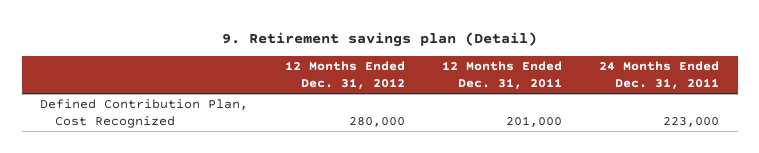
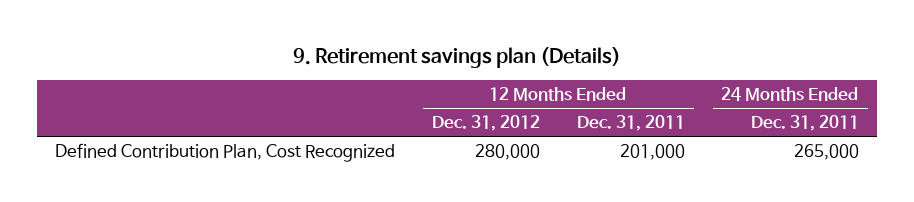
[221,31,537,47] 9. Retirement savings plan (Detail) -> [292,46,621,68] 9. Retirement savings plan (Details)
[663,116,720,127] 223,000 -> [793,144,859,161] 265,000

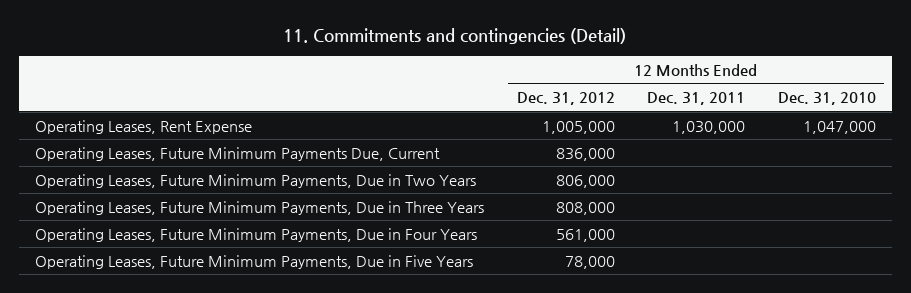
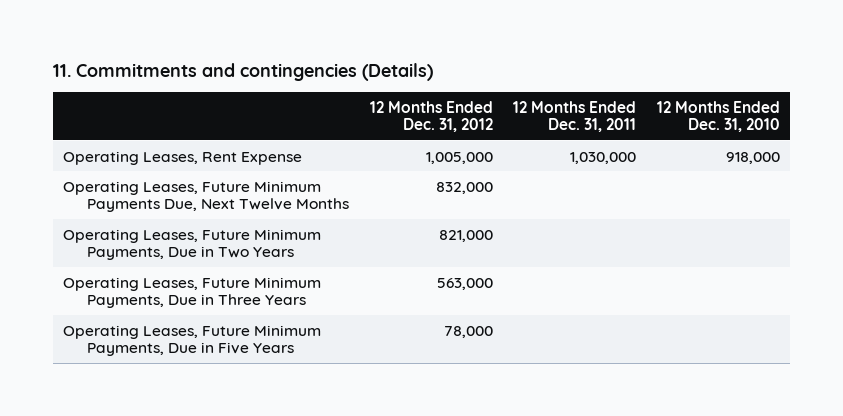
[283,28,627,45] 11. Commitments and contingencies (Detail) -> [52,62,433,81] 11. Commitments and contingencies (Details)
[34,227,477,242] Operating Leases, Future Minimum Payments, Due in Four Years -> none
[803,120,877,134] 1,047,000 -> [726,151,781,164] 918,000
[34,146,440,161] Operating Leases, Future Minimum Payments Due, Current -> [62,180,350,213] Operating Leases, Future Minimum Payments Due, Next Twelve Months
[555,147,615,161] 836,000 -> [435,181,493,194] 832,000
[555,174,615,188] 806,000 -> [438,229,493,242] 821,000
[555,201,615,215] 808,000 -> [436,277,493,290] 563,000

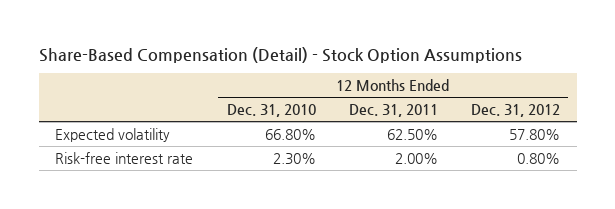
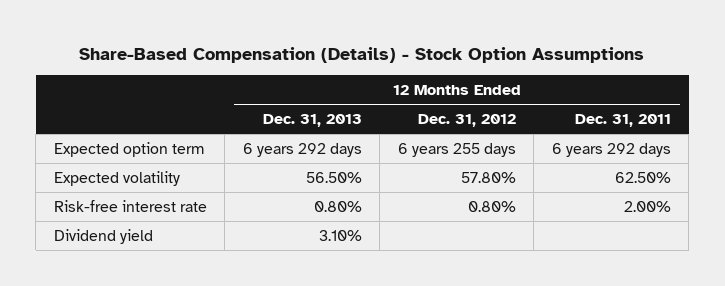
[38,46,522,63] Share-Based Compensation (Detail) - Stock Option Assumptions -> [79,46,645,63] Share-Based Compensation (Details) - Stock Option Assumptions
[226,103,316,117] Dec. 31, 2010 -> none
none -> [262,113,362,127] Dec. 31, 2013
none -> [53,141,204,157] Expected option term
none -> [53,228,153,244] Dividend yield

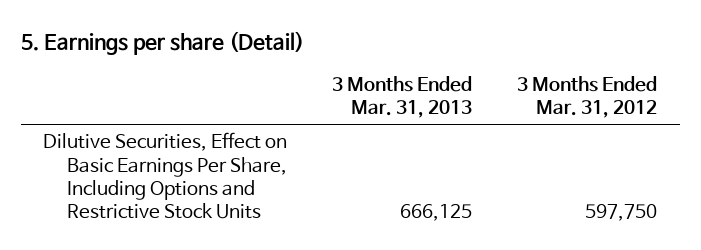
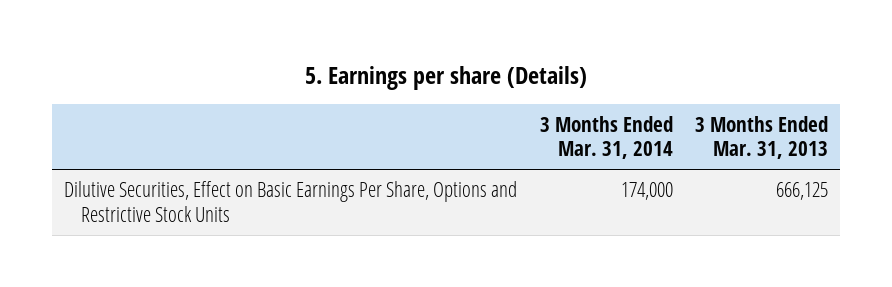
[20,31,304,56] 5. Earnings per share (Detail) -> [305,65,588,90] 5. Earnings per share (Details)
[517,75,658,119] 3 Months Ended Mar. 31, 2012 -> none
none -> [539,115,673,160] 3 Months Ended Mar. 31, 2014
[43,132,288,220] Dilutive Securities, Effect on Basic Earnings Per Share, Including Options and Restrictive Stock Units -> [63,181,517,223] Dilutive Securities, Effect on Basic Earnings Per Share, Options and Restrictive Stock Units

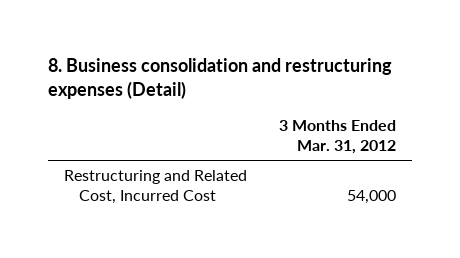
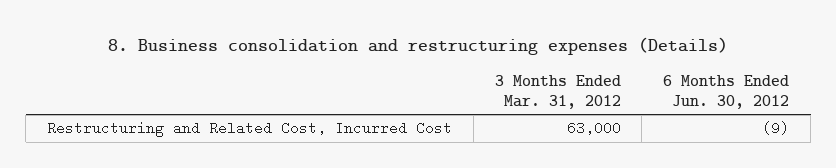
[47,57,392,99] 8. Business consolidation and restructuring expenses (Detail) -> [108,37,729,56] 8. Business consolidation and restructuring expenses (Details)
none -> [663,75,790,109] 6 Months Ended Jun. 30, 2012
[347,189,397,204] 54,000 -> [566,121,621,136] 63,000

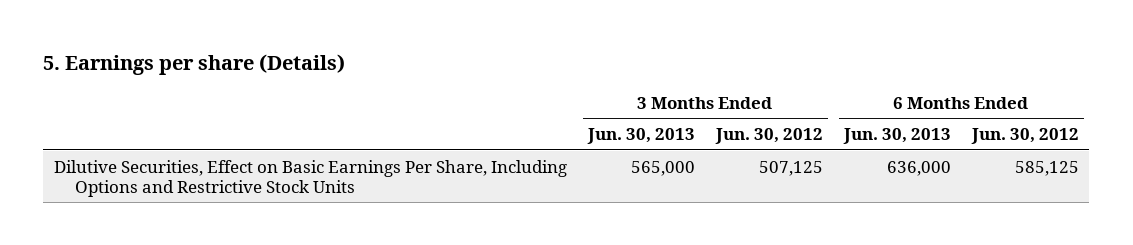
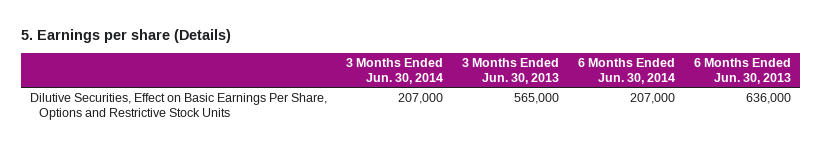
[714,128,823,145] Jun. 30, 2012 -> none
[970,128,1079,145] Jun. 30, 2012 -> none
none -> [346,57,444,84] 3 Months Ended Jun. 30, 2014
none -> [577,57,675,84] 6 Months Ended Jun. 30, 2014
[53,159,567,197] Dilutive Securities, Effect on Basic Earnings Per Share, Including Options and Restrictive Stock Units -> [30,93,328,121] Dilutive Securities, Effect on Basic Earnings Per Share, Options and Restrictive Stock Units

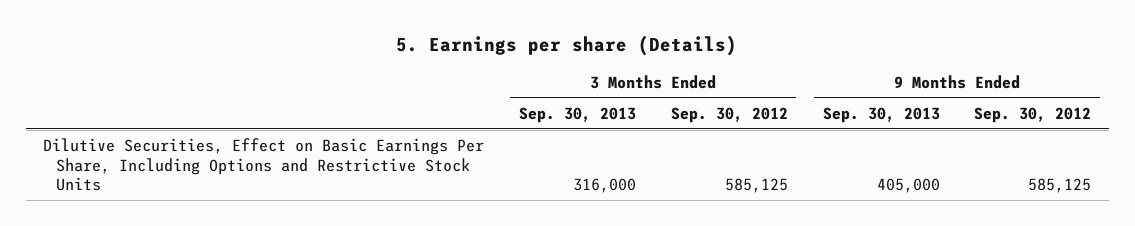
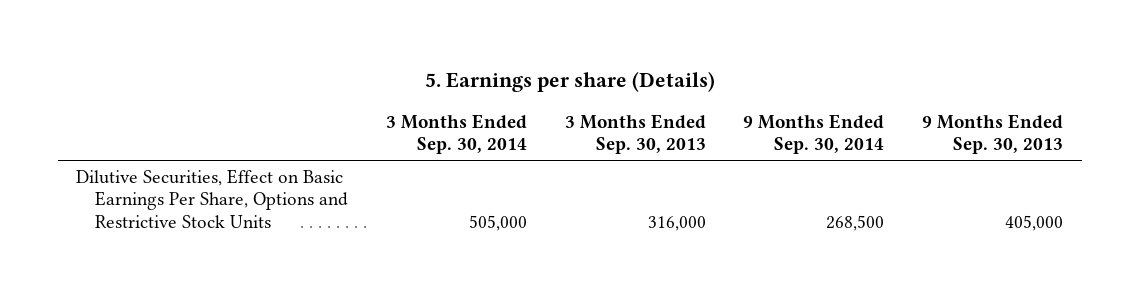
[670,106,788,123] Sep. 30, 2012 -> none
[974,106,1092,123] Sep. 30, 2012 -> none
none -> [385,113,527,154] 3 Months Ended Sep. 30, 2014
none -> [743,113,885,154] 9 Months Ended Sep. 30, 2014
[43,138,485,192] Dilutive Securities, Effect on Basic Earnings Per Share, Including Options and Restrictive Stock Units -> [76,169,348,228] Dilutive Securities, Effect on Basic Earnings Per Share, Options and Restrictive Stock Units

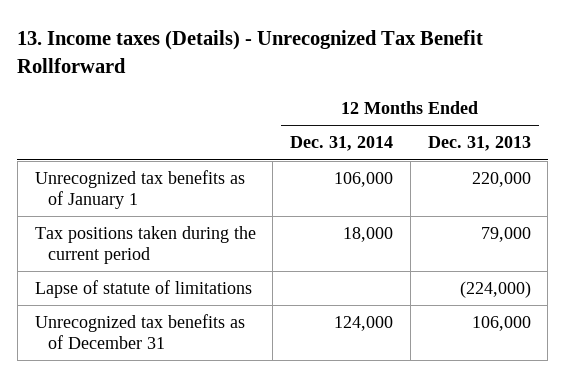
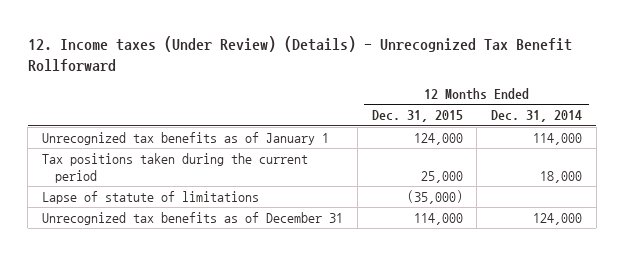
[17,30,484,74] 13. Income taxes (Details) - Unrecognized Tax Benefit Rollforward -> [27,35,572,71] 12. Income taxes (Under Review) (Details) - Unrecognized Tax Benefit Rollforward
[427,136,531,152] Dec. 31, 2013 -> none
none -> [371,110,463,123] Dec. 31, 2015
[334,171,394,187] 106,000 -> [533,132,583,145] 114,000

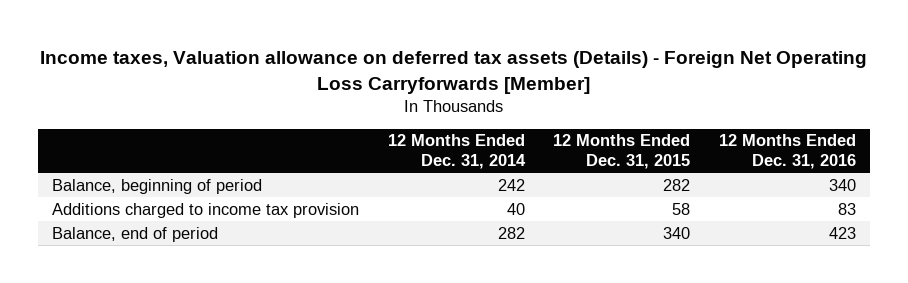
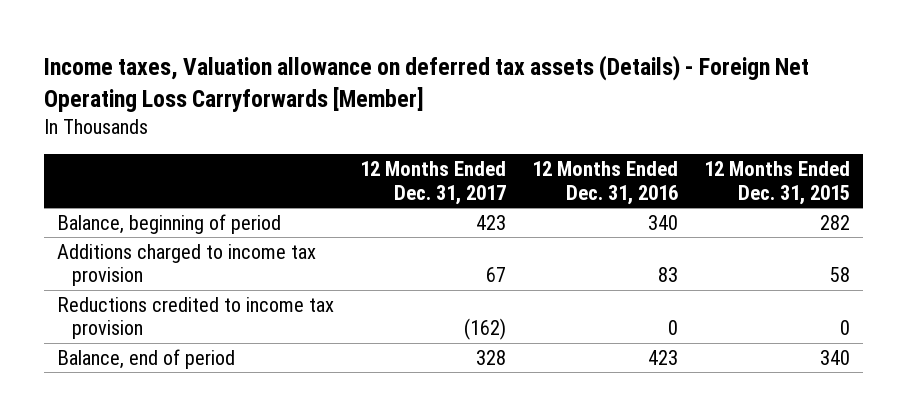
[387,134,526,169] 12 Months Ended Dec. 31, 2014 -> none
none -> [360,161,507,205] 12 Months Ended Dec. 31, 2017
none -> [56,296,334,340] Reductions credited to income tax provision

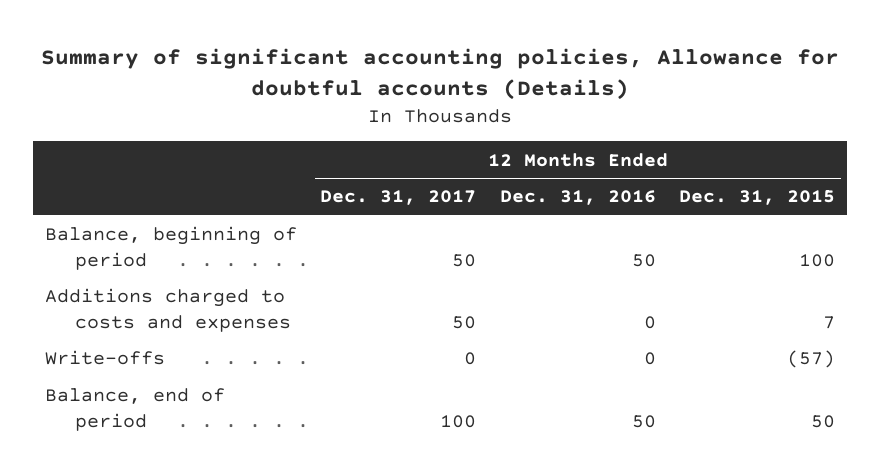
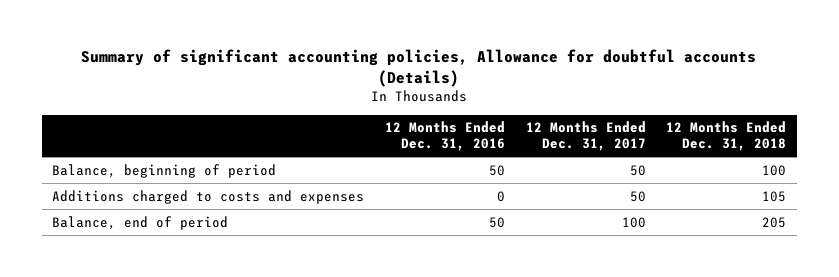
[679,190,836,206] Dec. 31, 2015 -> none
none -> [666,121,787,152] 12 Months Ended Dec. 31, 2018
[44,350,165,366] Write-offs -> none

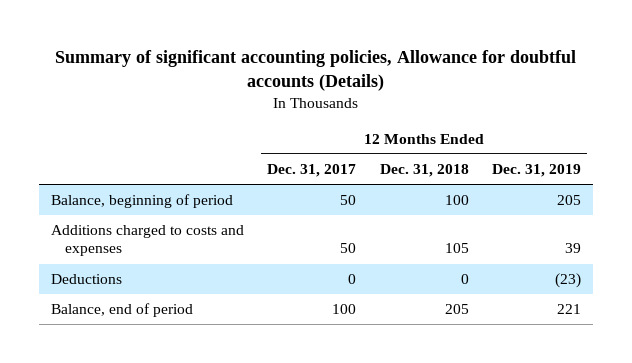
[384,121,505,152] 12 Months Ended Dec. 31, 2016 -> none
none -> [491,163,581,177] Dec. 31, 2019
none -> [50,274,122,285] Deductions

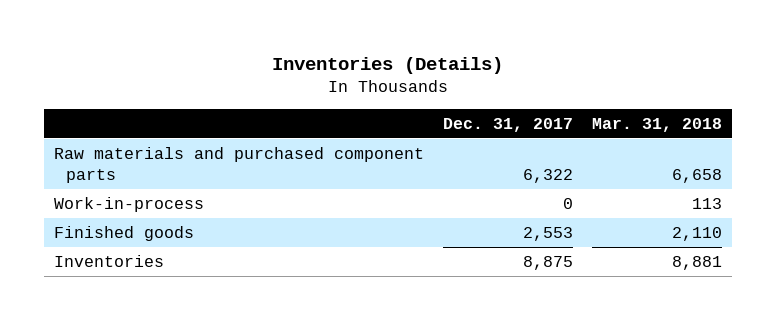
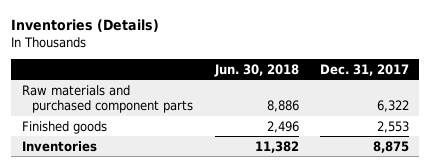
[592,117,723,132] Mar. 31, 2018 -> none
none -> [213,63,299,77] Jun. 30, 2018
[53,196,204,212] Work-in-process -> none

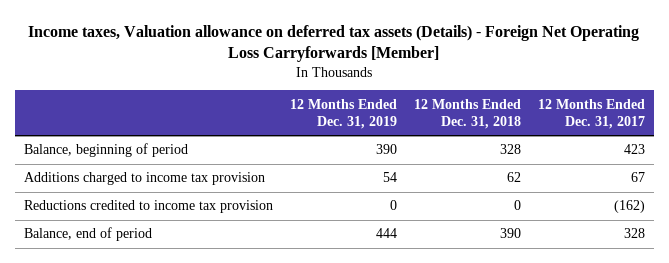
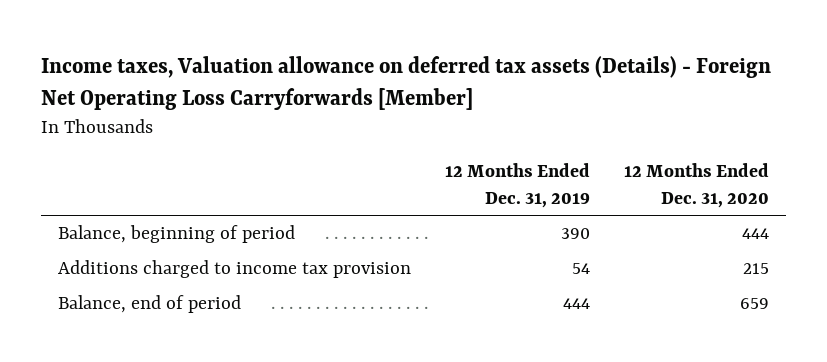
[413,98,521,129] 12 Months Ended Dec. 31, 2018 -> none
[537,98,645,129] 12 Months Ended Dec. 31, 2017 -> none
none -> [624,163,770,208] 12 Months Ended Dec. 31, 2020
[23,200,273,214] Reductions credited to income tax provision -> none

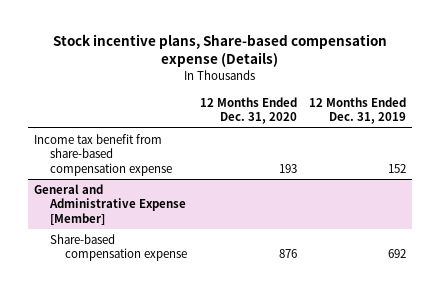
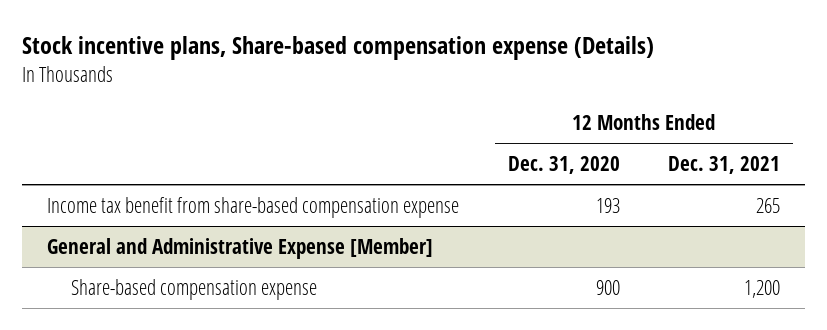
[309,96,407,124] 12 Months Ended Dec. 31, 2019 -> none
none -> [668,156,781,175] Dec. 31, 2021
[278,249,297,259] 876 -> [595,279,620,295] 900

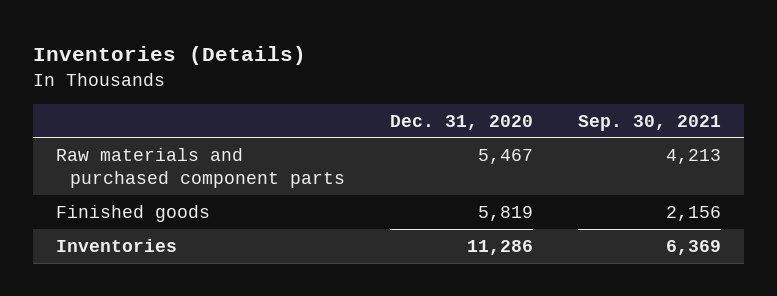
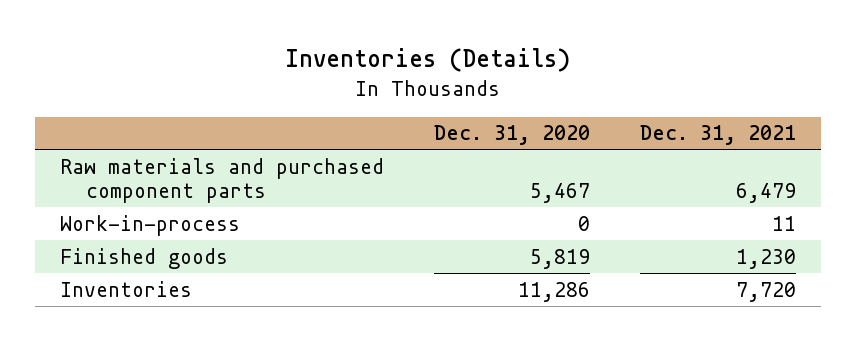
[578,114,722,131] Sep. 30, 2021 -> none
none -> [639,125,796,146] Dec. 31, 2021
none -> [59,214,240,236] Work-in-process

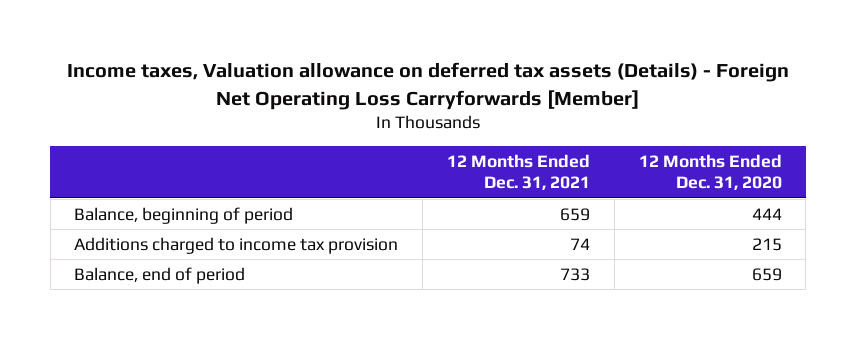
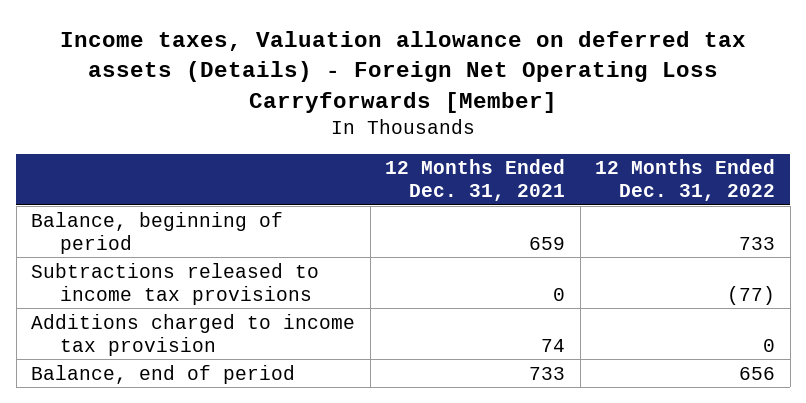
[638,153,782,191] 12 Months Ended Dec. 31, 2020 -> none
none -> [595,159,776,202] 12 Months Ended Dec. 31, 2022
none -> [31,262,320,305] Subtractions released to income tax provisions

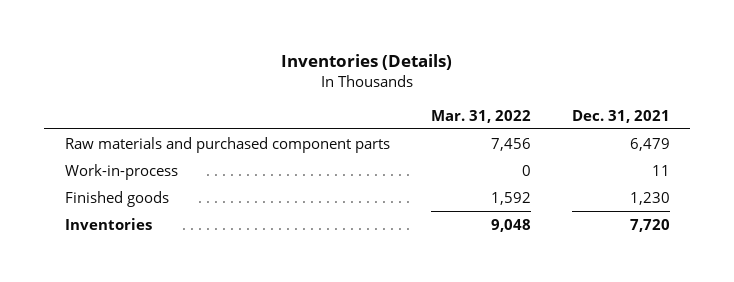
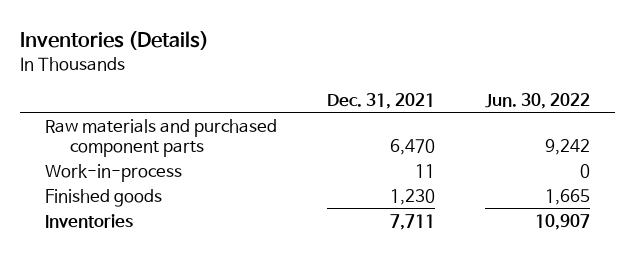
[430,109,531,123] Mar. 31, 2022 -> none
none -> [484,92,590,109] Jun. 30, 2022
[629,137,670,151] 6,479 -> [390,138,436,155] 6,470
[629,218,670,232] 7,720 -> [390,213,436,230] 7,711

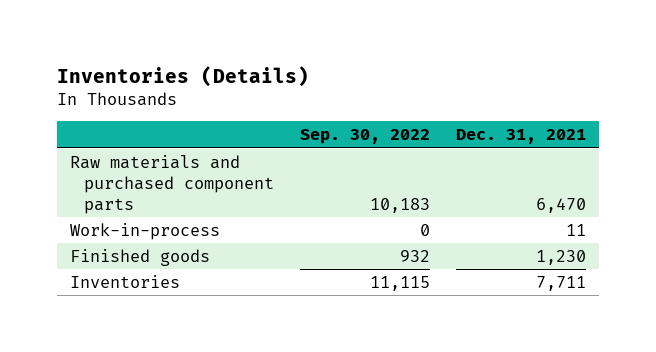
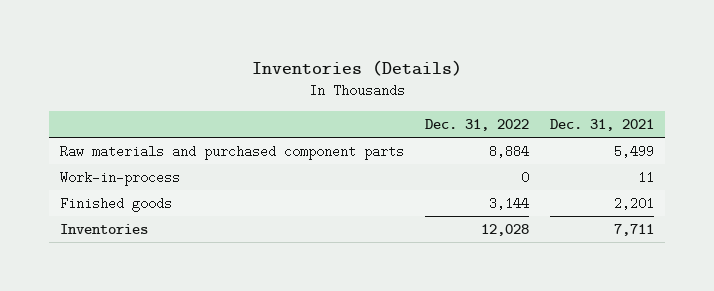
[300,129,431,145] Sep. 30, 2022 -> none
none -> [424,119,529,132] Dec. 31, 2022
[536,197,587,213] 6,470 -> [614,144,655,158] 5,499
[536,249,587,265] 1,230 -> [614,196,655,210] 2,201

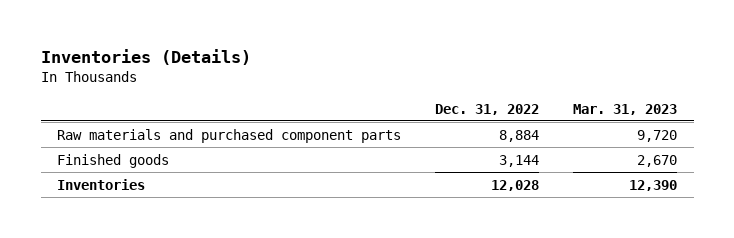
[550,119,655,132] Dec. 31, 2021 -> none
none -> [572,103,677,115] Mar. 31, 2023
[59,170,180,186] Work-in-process -> none

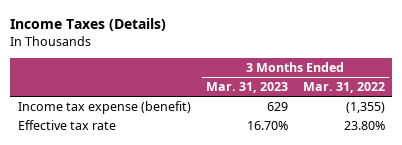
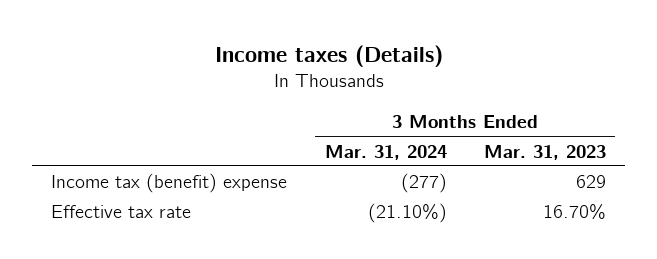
[9,18,166,32] Income Taxes (Details) -> [214,44,443,67] Income taxes (Details)
[302,82,385,94] Mar. 31, 2022 -> none
none -> [324,144,447,160] Mar. 31, 2024
[17,101,191,115] Income tax expense (benefit) -> [51,173,288,194] Income tax (benefit) expense

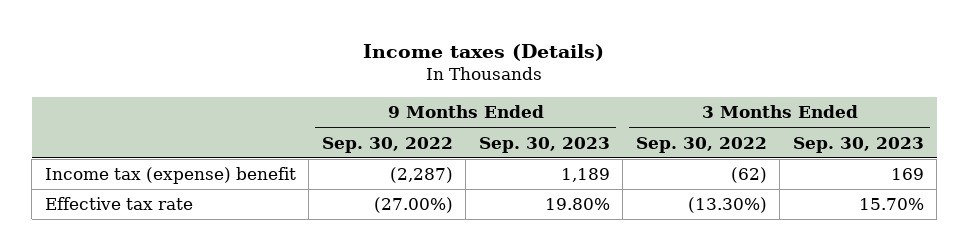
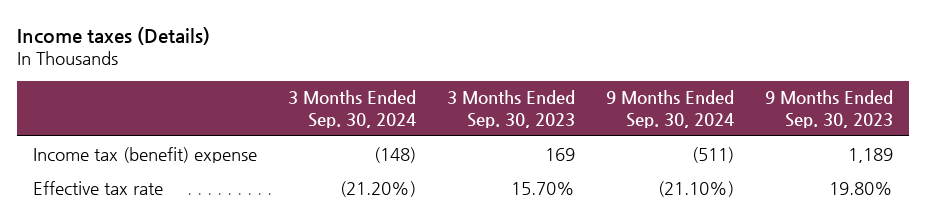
[321,136,453,153] Sep. 30, 2022 -> none
[635,136,767,153] Sep. 30, 2022 -> none
none -> [287,90,416,128] 3 Months Ended Sep. 30, 2024
none -> [606,90,735,128] 9 Months Ended Sep. 30, 2024
[44,167,296,185] Income tax (expense) benefit -> [32,146,257,163] Income tax (benefit) expense

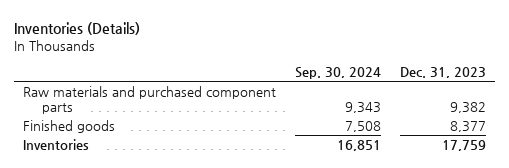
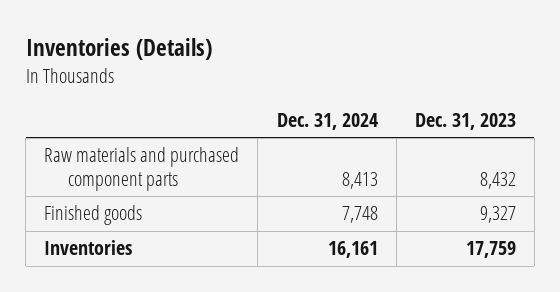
[295,66,382,79] Sep. 30, 2024 -> none
none -> [276,112,378,130] Dec. 31, 2024
[449,102,486,114] 9,382 -> [479,171,516,189] 8,432
[449,120,486,132] 8,377 -> [479,206,516,224] 9,327

